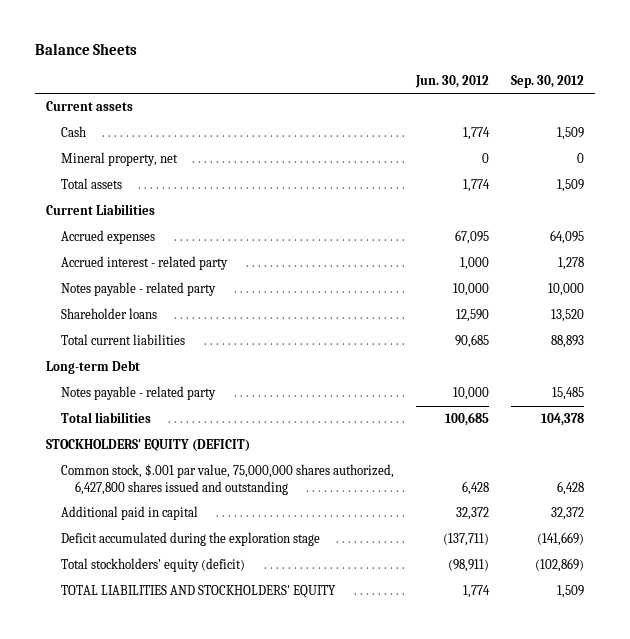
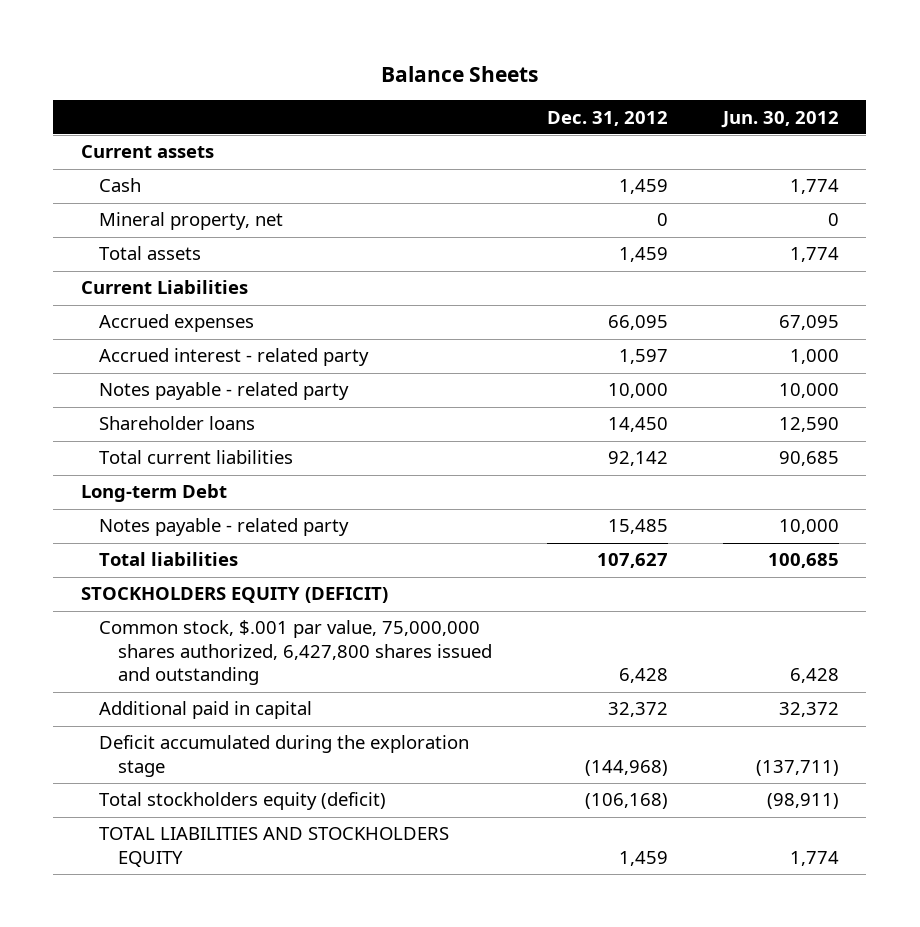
[511,74,585,88] Sep. 30, 2012 -> none
none -> [547,110,669,126] Dec. 31, 2012
[45,439,250,453] STOCKHOLDERS' EQUITY (DEFICIT) -> [80,587,388,604] STOCKHOLDERS EQUITY (DEFICIT)
[60,558,245,573] Total stockholders' equity (deficit) -> [99,792,387,811] Total stockholders equity (deficit)
[60,585,336,599] TOTAL LIABILITIES AND STOCKHOLDERS' EQUITY -> [99,827,450,867] TOTAL LIABILITIES AND STOCKHOLDERS EQUITY

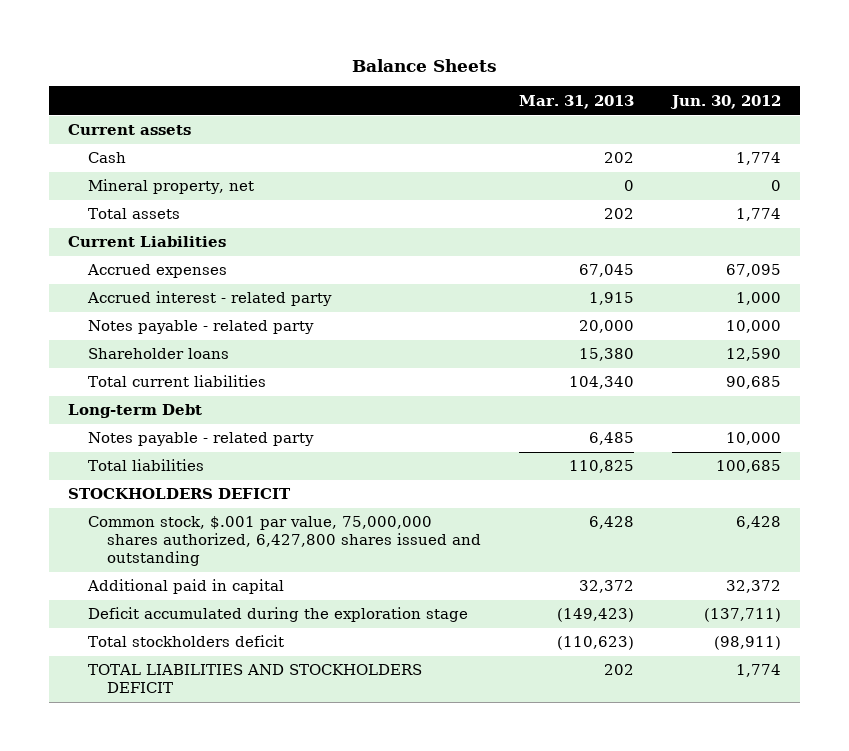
[547,110,669,126] Dec. 31, 2012 -> none
none -> [519,94,635,109] Mar. 31, 2013
[80,587,388,604] STOCKHOLDERS EQUITY (DEFICIT) -> [68,488,292,500] STOCKHOLDERS DEFICIT
[99,792,387,811] Total stockholders equity (deficit) -> [87,635,284,648] Total stockholders deficit
[99,827,450,867] TOTAL LIABILITIES AND STOCKHOLDERS EQUITY -> [87,664,422,694] TOTAL LIABILITIES AND STOCKHOLDERS DEFICIT

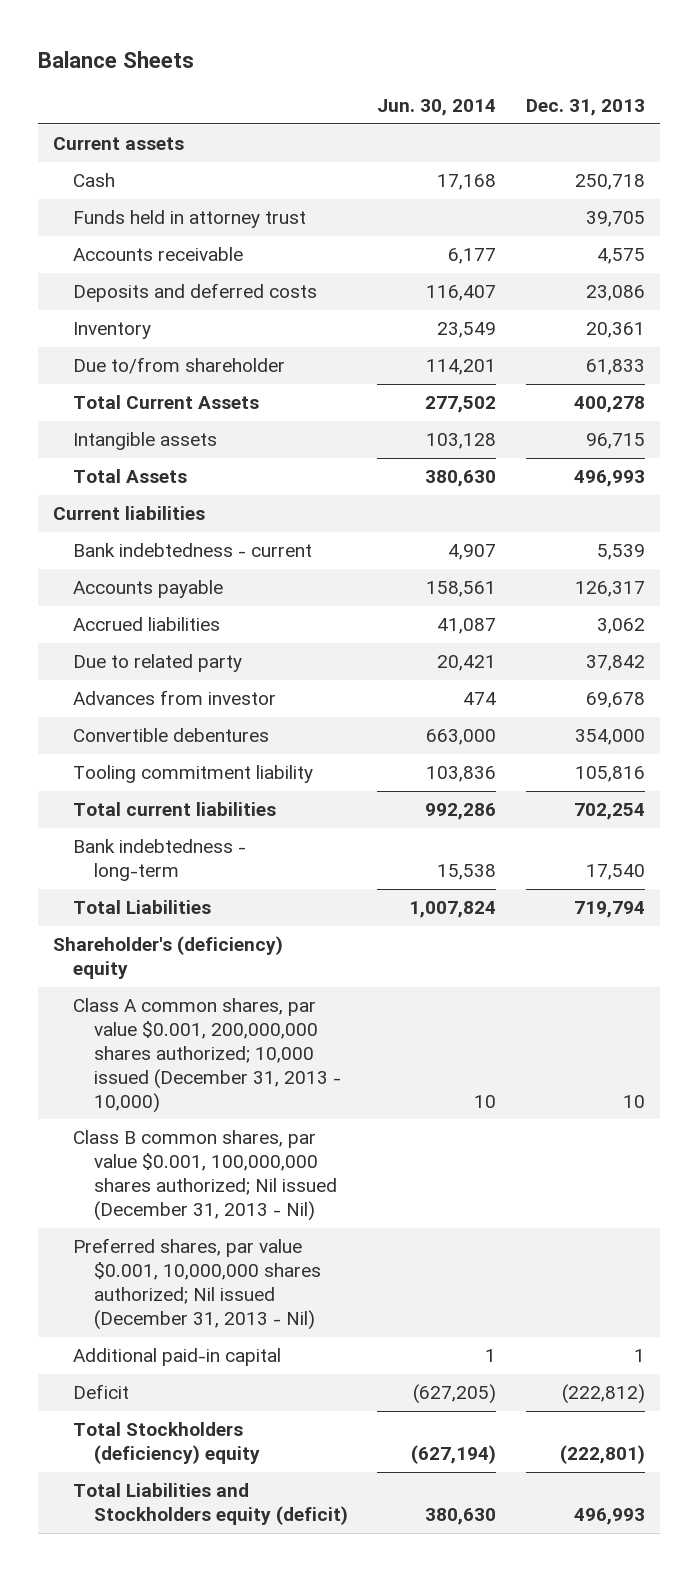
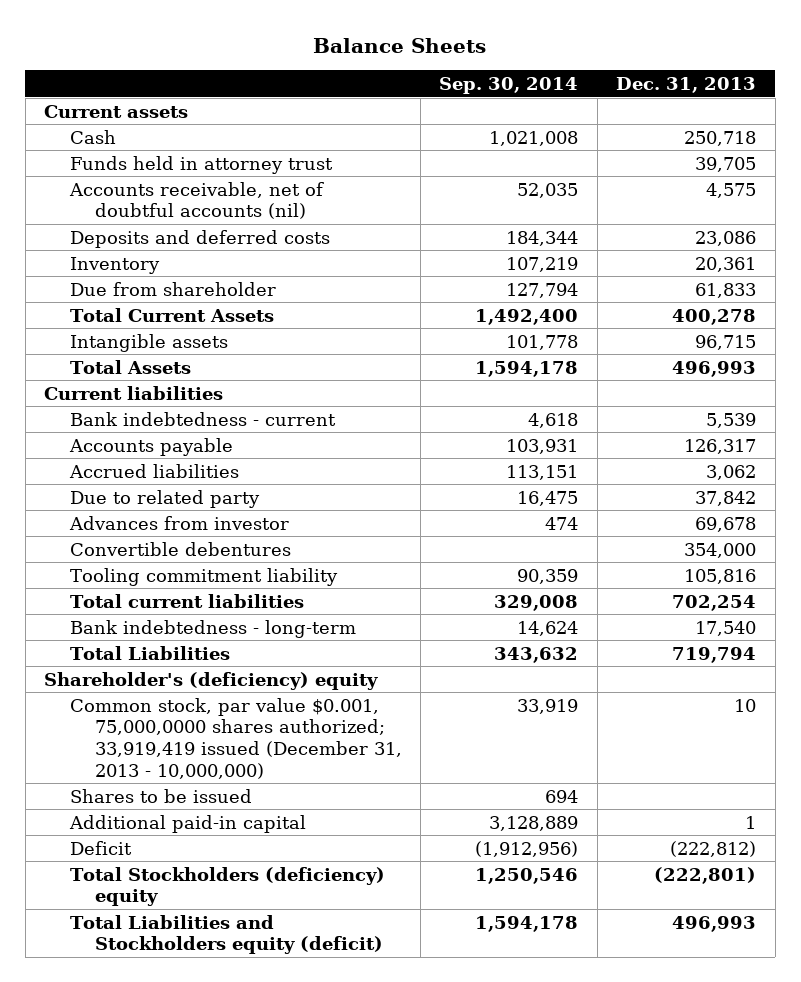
[377,98,497,116] Jun. 30, 2014 -> none
none -> [439,76,579,94] Sep. 30, 2014
[73,247,244,262] Accounts receivable -> [68,181,324,220] Accounts receivable, net of doubtful accounts (nil)
[73,357,286,375] Due to/from shareholder -> [69,281,276,296] Due from shareholder
[73,1130,337,1221] Class B common shares, par value $0.001, 100,000,000 shares authorized; Nil issued (December 31, 2013 - Nil) -> none
[73,1238,321,1330] Preferred shares, par value $0.001, 10,000,000 shares authorized; Nil issued (December 31, 2013 - Nil) -> none
[73,998,341,1113] Class A common shares, par value $0.001, 200,000,000 shares authorized; 10,000 issued (December 31, 2013 - 10,000) -> [69,697,402,779] Common stock, par value $0.001, 75,000,0000 shares authorized; 33,919,419 issued (December 31, 2013 - 10,000,000)
none -> [69,788,252,803] Shares to be issued

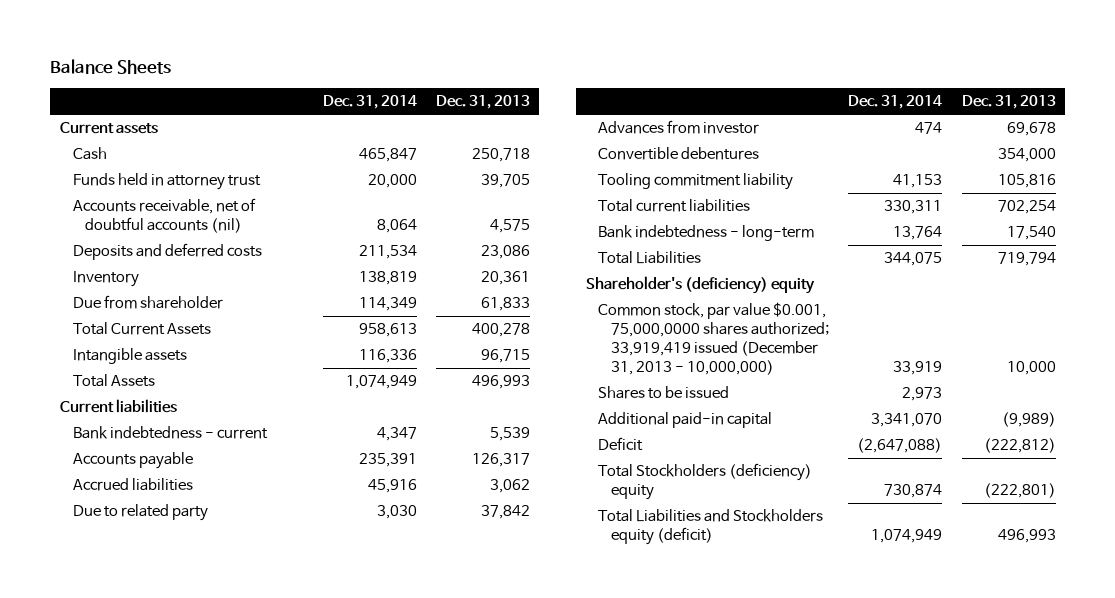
[439,76,579,94] Sep. 30, 2014 -> none
none -> [322,95,417,110] Dec. 31, 2014
[734,698,757,712] 10 -> [1006,361,1056,376] 10,000
[745,815,757,829] 1 -> [1001,412,1056,428] (9,989)

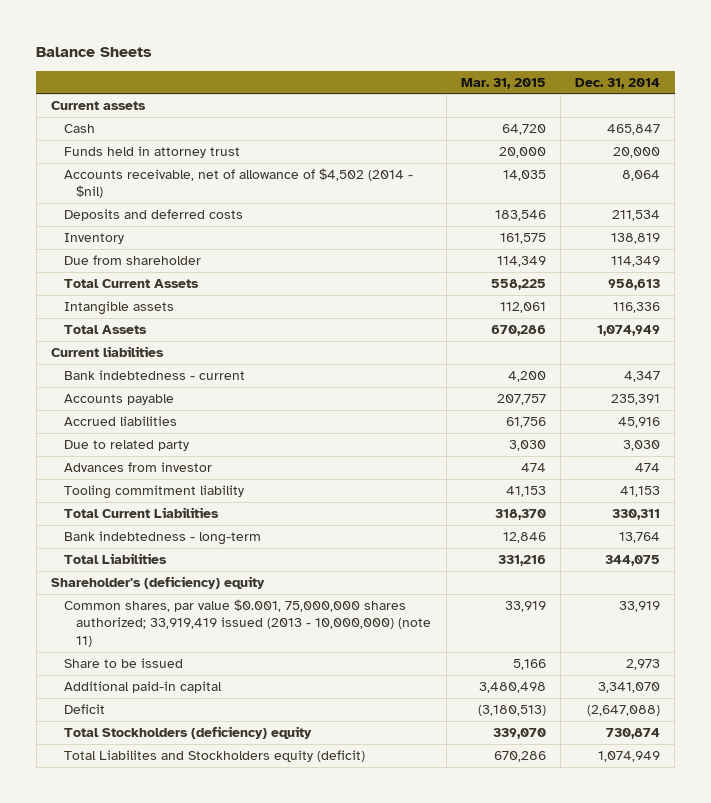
[435,95,530,110] Dec. 31, 2013 -> none
none -> [460,77,546,89] Mar. 31, 2015
[72,198,256,234] Accounts receivable, net of doubtful accounts (nil) -> [63,167,413,199] Accounts receivable, net of allowance of $4,502 (2014 - $nil)
[598,147,760,161] Convertible debentures -> none
[598,199,751,213] Total current liabilities -> [63,506,219,518] Total Current Liabilities
[598,302,830,376] Common stock, par value $0.001, 75,000,0000 shares authorized; 33,919,419 issued (December 31, 2013 - 10,000,000) -> [63,598,432,647] Common shares, par value $0.001, 75,000,000 shares authorized; 33,919,419 issued (2013 - 10,000,000) (note 11)
[598,386,730,400] Shares to be issued -> [63,657,183,668] Share to be issued
[598,509,824,546] Total Liabilities and Stockholders equity (deficit) -> [63,749,365,762] Total Liabilites and Stockholders equity (deficit)

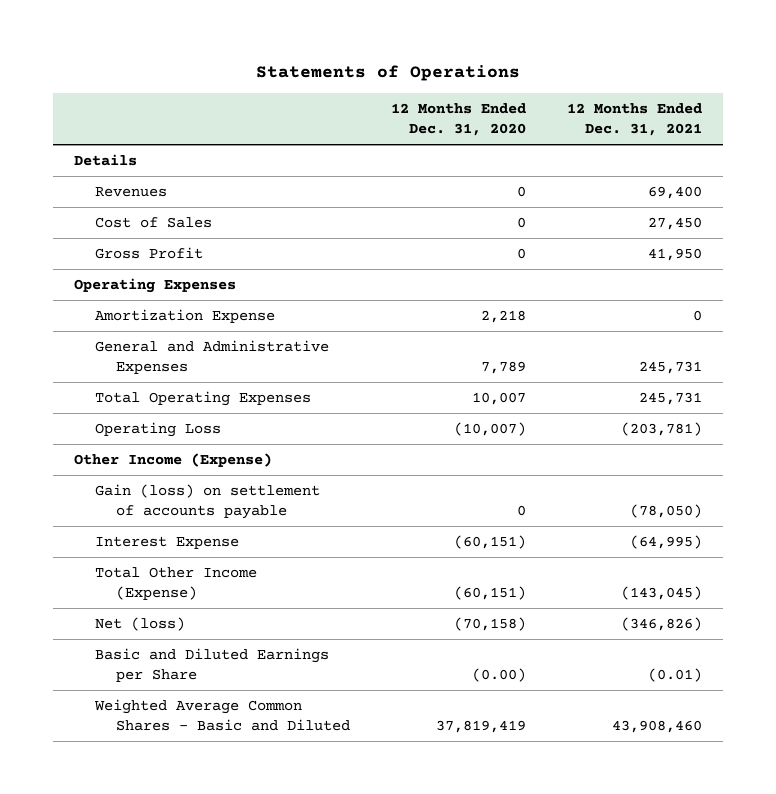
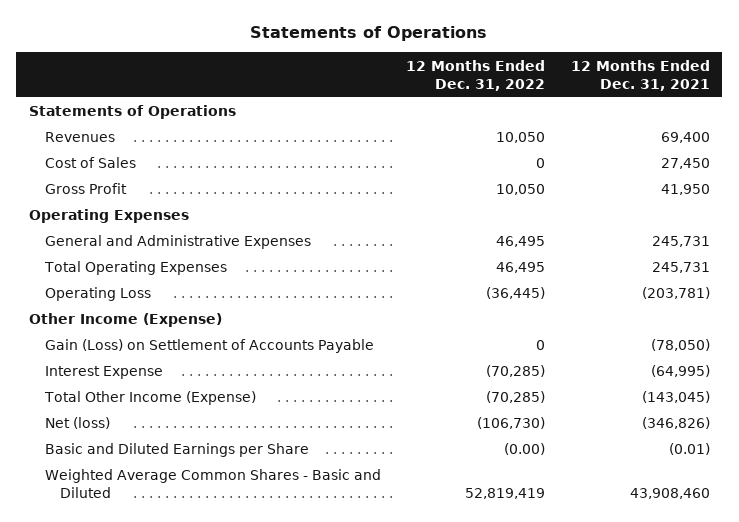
[391,103,527,137] 12 Months Ended Dec. 31, 2020 -> none
none -> [406,59,546,91] 12 Months Ended Dec. 31, 2022
[73,154,137,167] Details -> none
none -> [29,105,237,120] Statements of Operations
[94,309,275,324] Amortization Expense -> none
[94,484,320,520] Gain (loss) on settlement of accounts payable -> [44,339,374,354] Gain (Loss) on Settlement of Accounts Payable

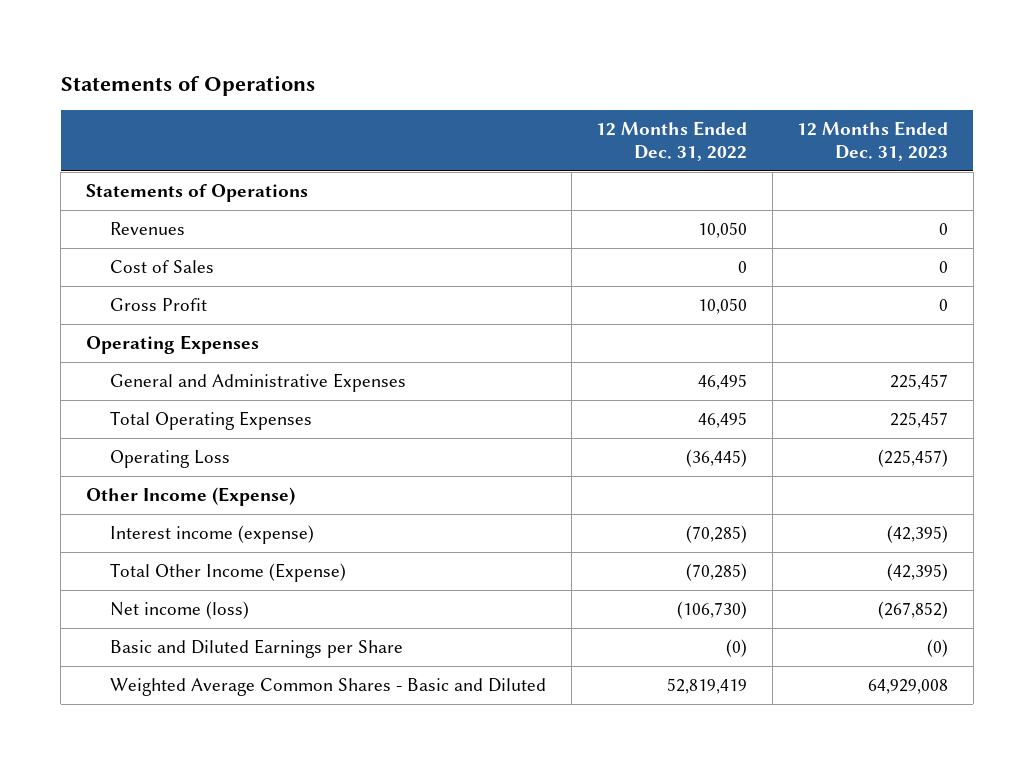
[570,59,710,91] 12 Months Ended Dec. 31, 2021 -> none
none -> [797,120,949,161] 12 Months Ended Dec. 31, 2023
[44,339,374,354] Gain (Loss) on Settlement of Accounts Payable -> none
[44,366,163,380] Interest Expense -> [110,524,315,544] Interest income (expense)
[44,417,110,430] Net (loss) -> [110,600,250,619] Net income (loss)
[504,443,546,456] (0.00) -> [726,638,748,657] (0)

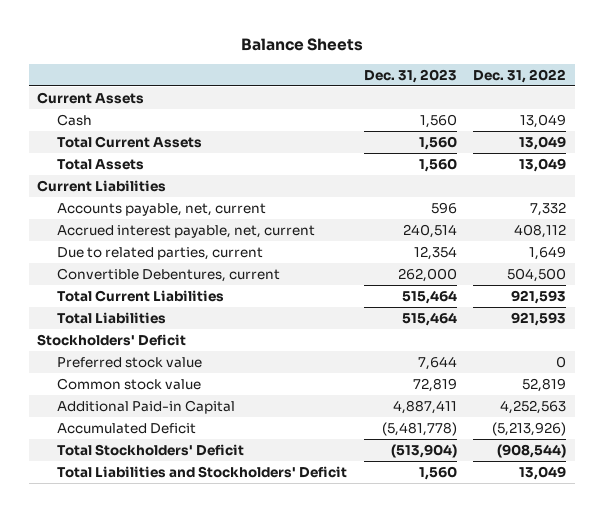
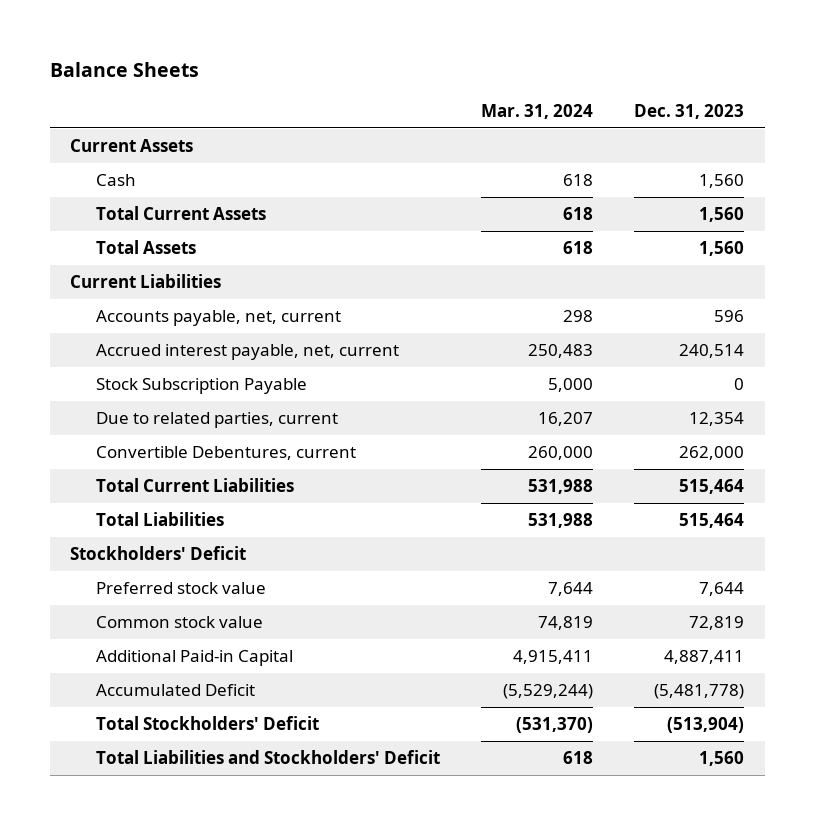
[473,68,567,83] Dec. 31, 2022 -> none
none -> [481,103,594,119] Mar. 31, 2024
none -> [96,378,308,395] Stock Subscription Payable

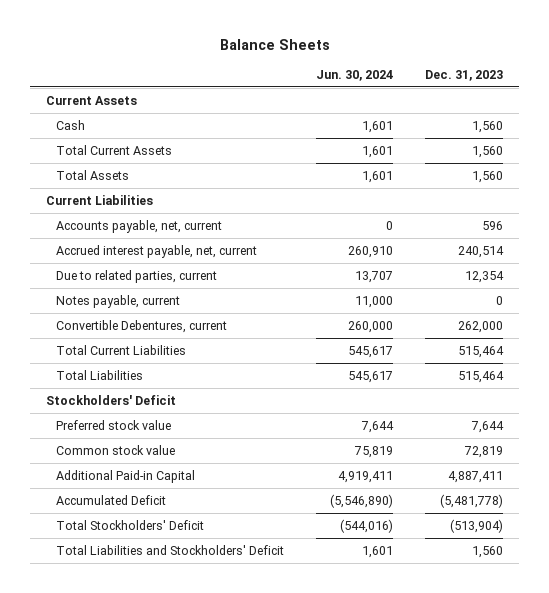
[481,103,594,119] Mar. 31, 2024 -> none
none -> [315,69,393,81] Jun. 30, 2024
[96,378,308,395] Stock Subscription Payable -> none
none -> [55,294,180,308] Notes payable, current

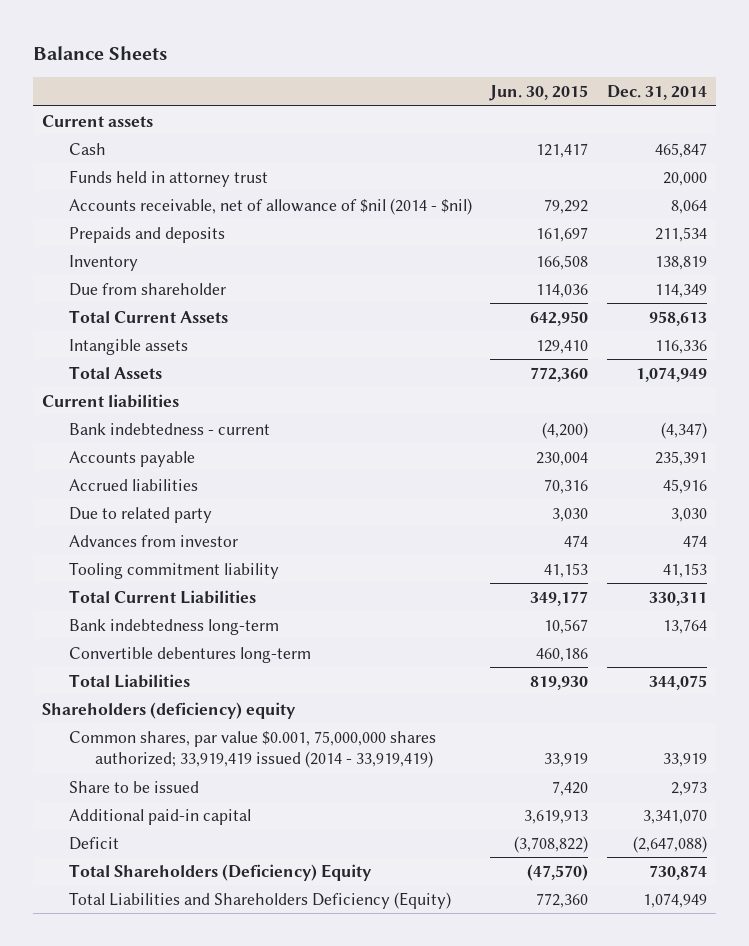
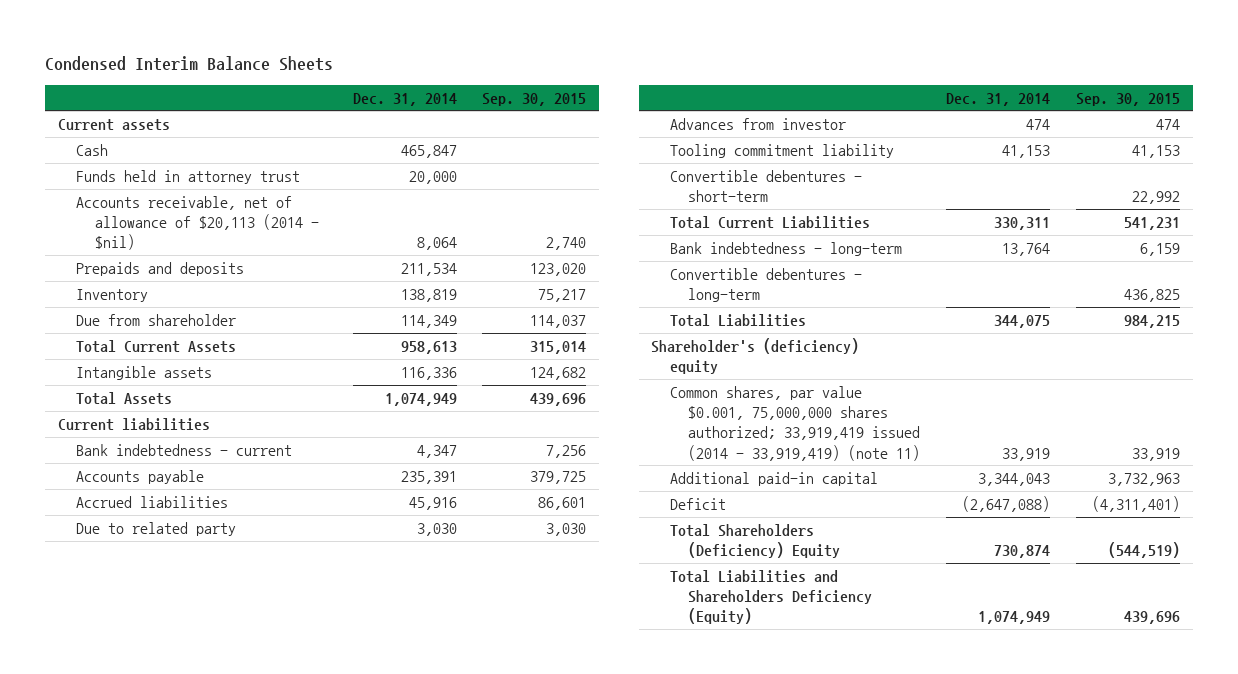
[32,45,167,60] Balance Sheets -> [44,56,333,72] Condensed Interim Balance Sheets
[489,84,589,101] Jun. 30, 2015 -> none
none -> [482,92,587,106] Sep. 30, 2015
[68,197,472,215] Accounts receivable, net of allowance of $nil (2014 - $nil) -> [76,195,319,251] Accounts receivable, net of allowance of $20,113 (2014 - $nil)
[660,421,707,439] (4,347) -> [416,444,457,458] 4,347
none -> [669,169,862,203] Convertible debentures - short-term
[68,618,279,635] Bank indebtedness long-term -> [669,241,902,256] Bank indebtedness - long-term
[68,646,311,663] Convertible debentures long-term -> [669,267,862,303] Convertible debentures - long-term
[68,780,199,793] Share to be issued -> none
[42,701,297,719] Shareholders (deficiency) equity -> [651,337,860,375] Shareholder's (deficiency) equity
[68,730,436,769] Common shares, par value $0.001, 75,000,000 shares authorized; 33,919,419 issued (2014 - 33,919,419) -> [669,385,921,461] Common shares, par value $0.001, 75,000,000 shares authorized; 33,919,419 issued (2014 - 33,919,419) (note 11)
[642,808,707,824] 3,341,070 -> [978,472,1051,486] 3,344,043

